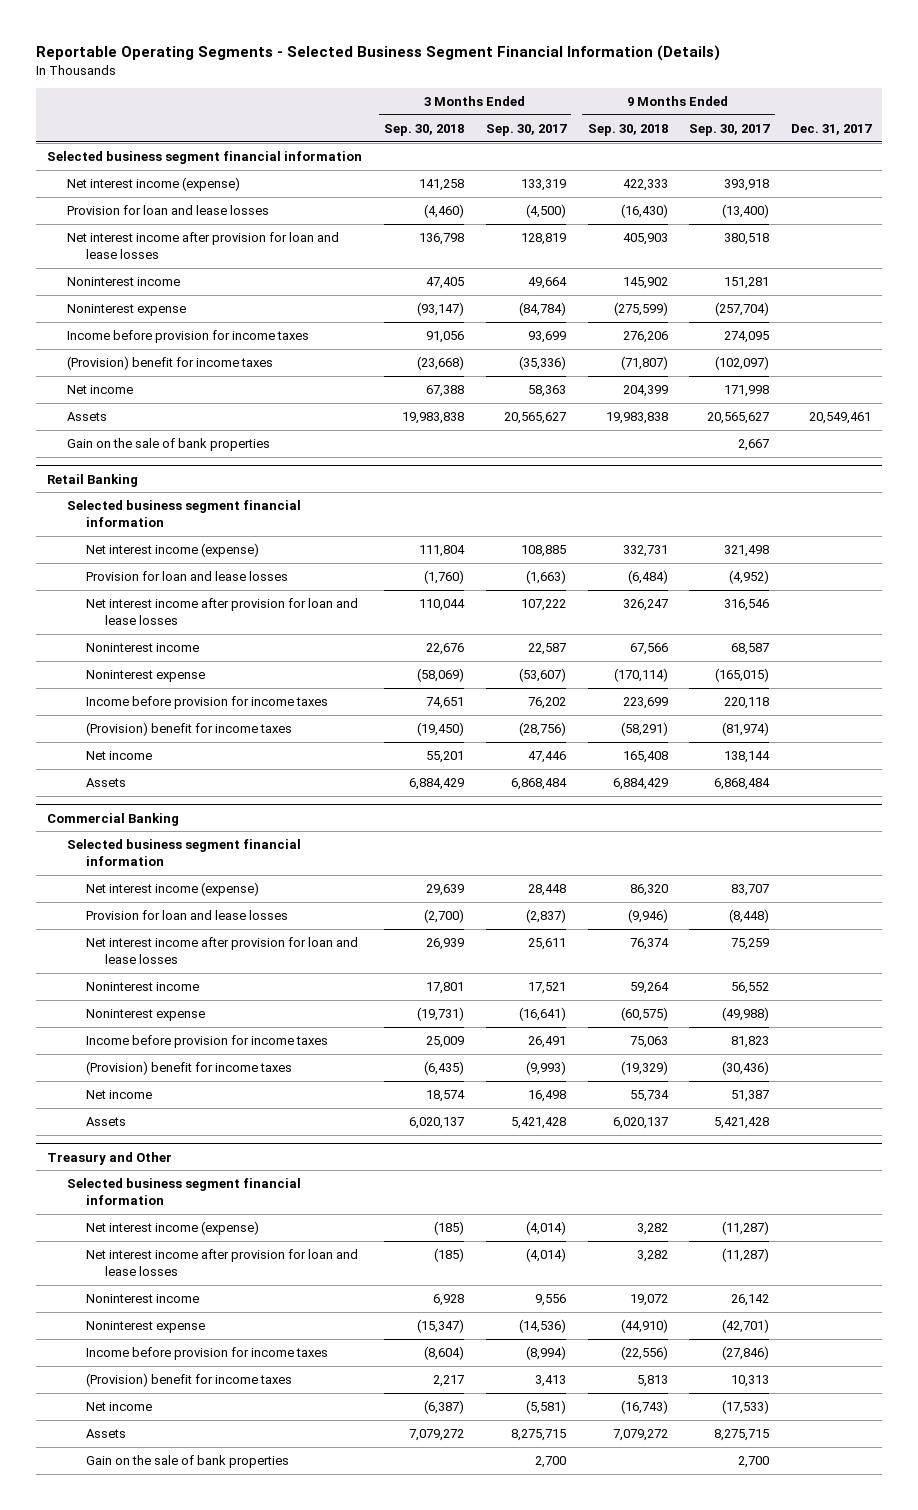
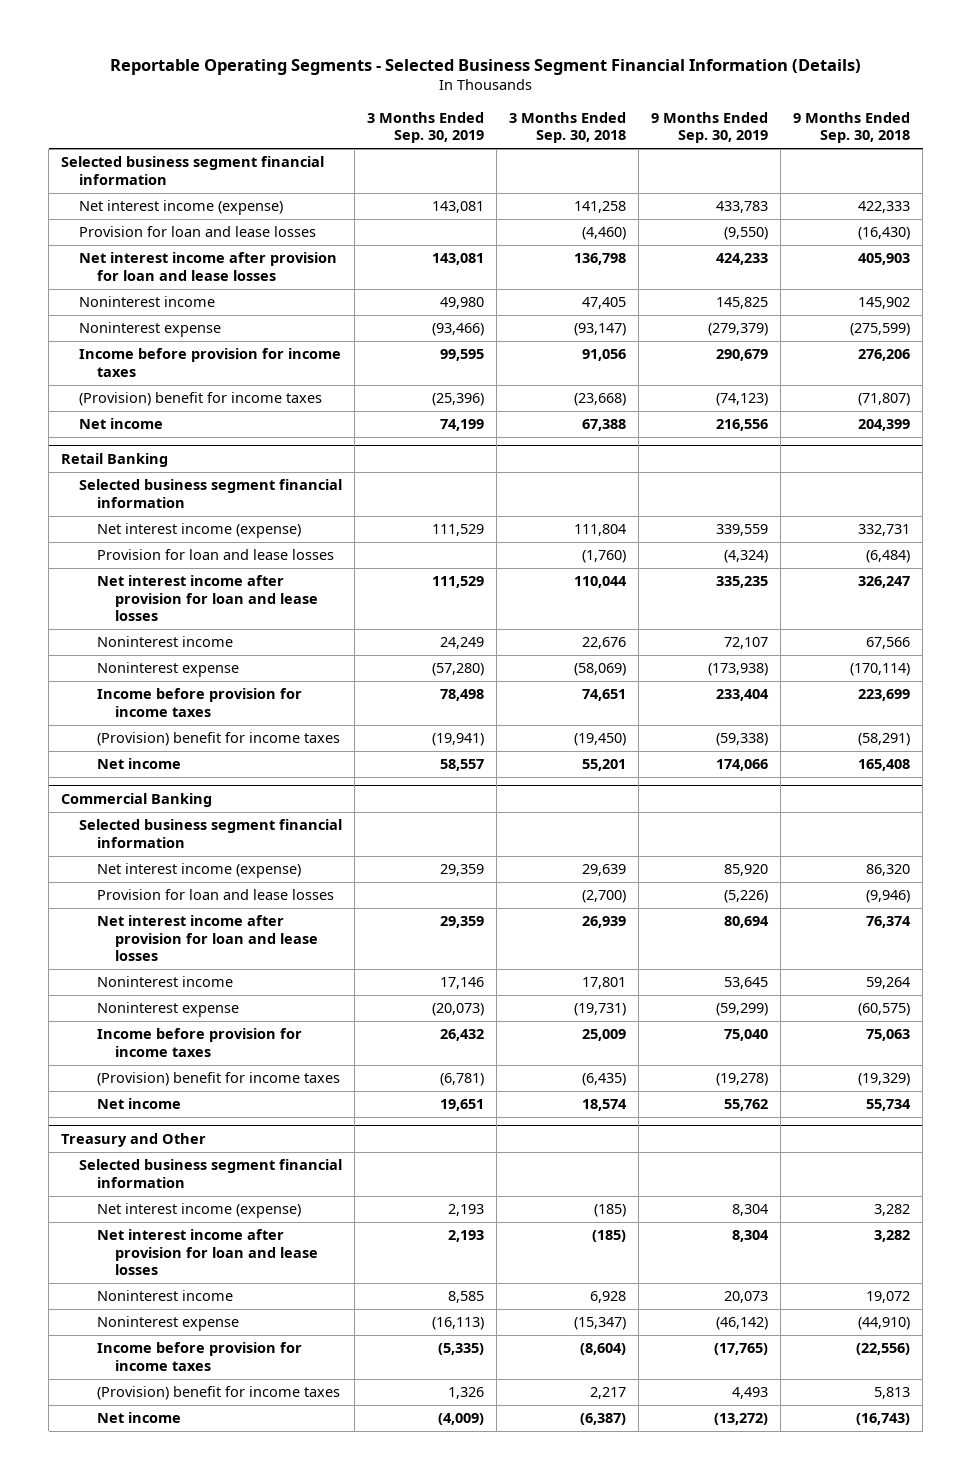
[485,123,567,136] Sep. 30, 2017 -> none
[689,123,771,136] Sep. 30, 2017 -> none
[790,123,872,135] Dec. 31, 2017 -> none
none -> [367,112,485,144] 3 Months Ended Sep. 30, 2019
none -> [651,112,769,144] 9 Months Ended Sep. 30, 2019
[66,412,107,422] Assets -> none
[66,438,270,452] Gain on the sale of bank properties -> none
[85,778,126,788] Assets -> none
[85,1117,126,1127] Assets -> none
[85,1429,126,1439] Assets -> none
[85,1455,289,1469] Gain on the sale of bank properties -> none

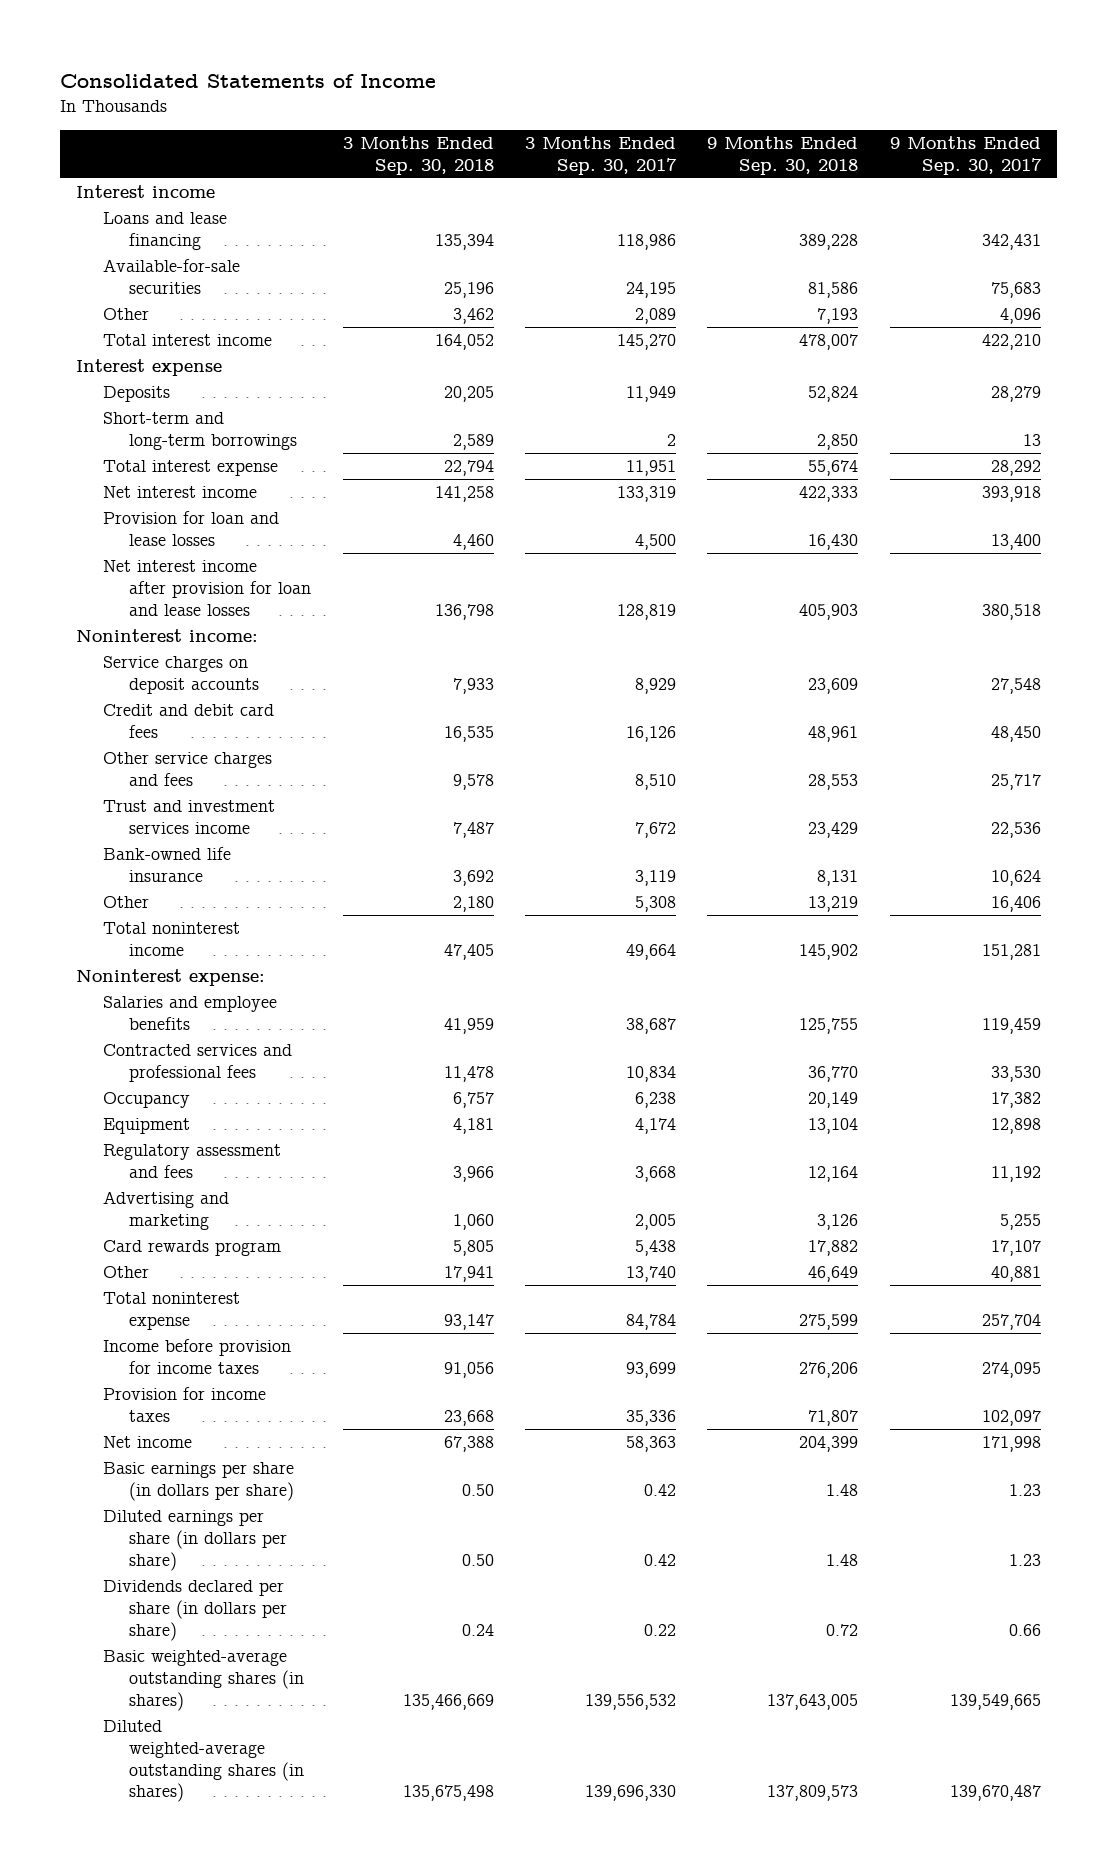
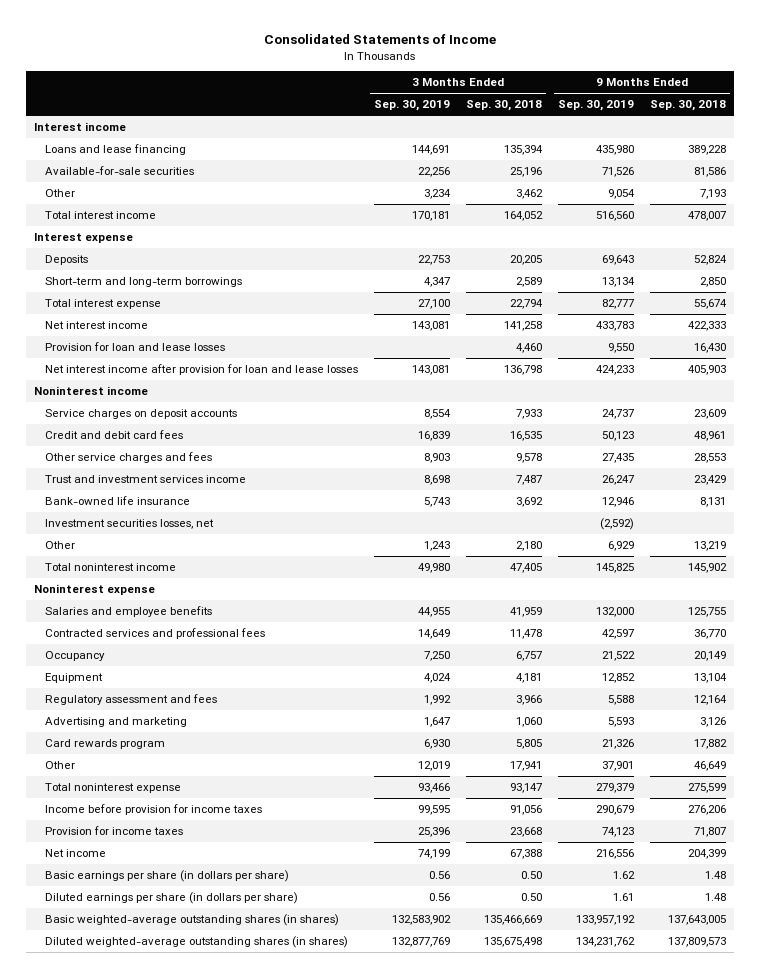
[525,136,678,175] 3 Months Ended Sep. 30, 2017 -> none
[889,136,1042,175] 9 Months Ended Sep. 30, 2017 -> none
none -> [373,100,450,112] Sep. 30, 2019
none -> [557,100,634,112] Sep. 30, 2019
[75,629,258,643] Noninterest income: -> [33,386,148,396] Noninterest income
none -> [44,519,214,530] Investment securities losses, net
[75,969,265,987] Noninterest expense: -> [33,584,155,596] Noninterest expense
[102,1580,288,1641] Dividends declared per share (in dollars per share) -> none

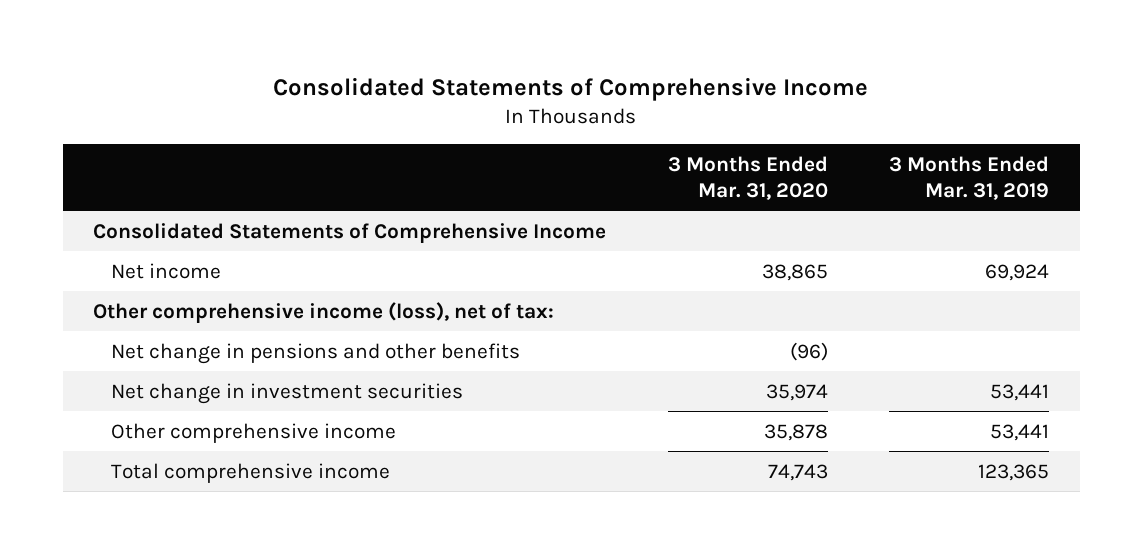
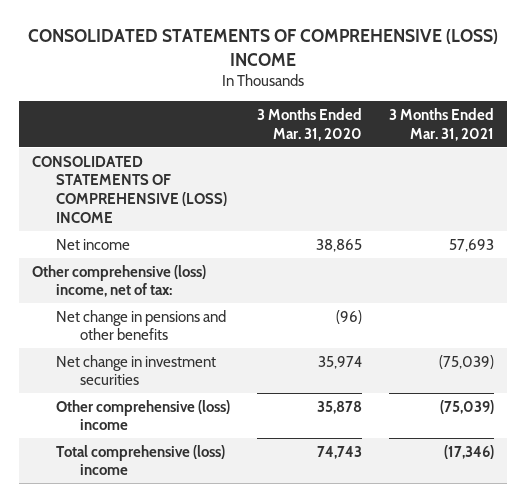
[273,76,869,101] Consolidated Statements of Comprehensive Income -> [28,29,499,66] CONSOLIDATED STATEMENTS OF COMPREHENSIVE (LOSS) INCOME
[889,155,1050,200] 3 Months Ended Mar. 31, 2019 -> none
none -> [389,108,495,141] 3 Months Ended Mar. 31, 2021
[93,222,607,243] Consolidated Statements of Comprehensive Income -> [32,155,228,223] CONSOLIDATED STATEMENTS OF COMPREHENSIVE (LOSS) INCOME
[93,301,555,323] Other comprehensive income (loss), net of tax: -> [32,264,207,298] Other comprehensive (loss) income, net of tax:
[111,422,397,443] Other comprehensive income -> [56,399,231,431] Other comprehensive (loss) income
[111,462,391,483] Total comprehensive income -> [56,444,226,476] Total comprehensive (loss) income

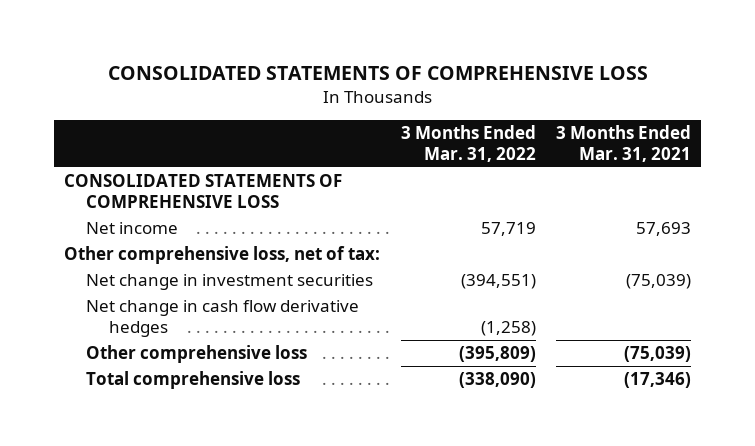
[28,29,499,66] CONSOLIDATED STATEMENTS OF COMPREHENSIVE (LOSS) INCOME -> [107,65,648,80] CONSOLIDATED STATEMENTS OF COMPREHENSIVE LOSS
[257,108,363,141] 3 Months Ended Mar. 31, 2020 -> none
none -> [400,124,536,162] 3 Months Ended Mar. 31, 2022
[32,155,228,223] CONSOLIDATED STATEMENTS OF COMPREHENSIVE (LOSS) INCOME -> [64,173,343,209] CONSOLIDATED STATEMENTS OF COMPREHENSIVE LOSS
[56,309,227,341] Net change in pensions and other benefits -> none
[32,264,207,298] Other comprehensive (loss) income, net of tax: -> [64,245,381,264] Other comprehensive loss, net of tax:
none -> [86,299,360,338] Net change in cash flow derivative hedges
[56,399,231,431] Other comprehensive (loss) income -> [86,344,308,363] Other comprehensive loss
[56,444,226,476] Total comprehensive (loss) income -> [86,370,301,389] Total comprehensive loss

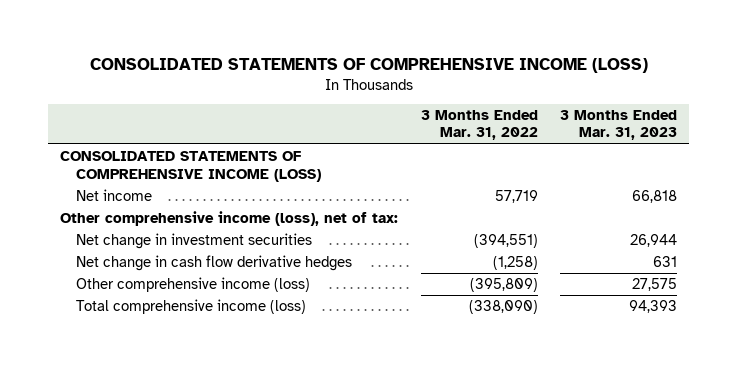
[107,65,648,80] CONSOLIDATED STATEMENTS OF COMPREHENSIVE LOSS -> [89,58,648,74] CONSOLIDATED STATEMENTS OF COMPREHENSIVE INCOME (LOSS)
[556,124,692,162] 3 Months Ended Mar. 31, 2021 -> none
none -> [560,109,678,141] 3 Months Ended Mar. 31, 2023
[64,173,343,209] CONSOLIDATED STATEMENTS OF COMPREHENSIVE LOSS -> [59,150,322,182] CONSOLIDATED STATEMENTS OF COMPREHENSIVE INCOME (LOSS)
[64,245,381,264] Other comprehensive loss, net of tax: -> [59,210,398,226] Other comprehensive income (loss), net of tax:
[86,344,308,363] Other comprehensive loss -> [76,276,311,292] Other comprehensive income (loss)
[86,370,301,389] Total comprehensive loss -> [76,298,307,314] Total comprehensive income (loss)

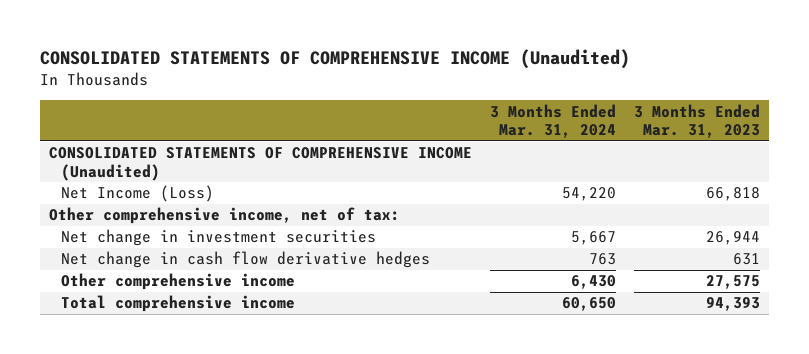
[89,58,648,74] CONSOLIDATED STATEMENTS OF COMPREHENSIVE INCOME (LOSS) -> [39,48,630,69] CONSOLIDATED STATEMENTS OF COMPREHENSIVE INCOME (Unaudited)
[420,109,538,141] 3 Months Ended Mar. 31, 2022 -> none
none -> [489,103,616,139] 3 Months Ended Mar. 31, 2024
[59,150,322,182] CONSOLIDATED STATEMENTS OF COMPREHENSIVE INCOME (LOSS) -> [48,147,472,181] CONSOLIDATED STATEMENTS OF COMPREHENSIVE INCOME (Unaudited)
[76,188,153,201] Net income -> [61,185,215,203] Net Income (Loss)
[59,210,398,226] Other comprehensive income (loss), net of tax: -> [48,207,400,225] Other comprehensive income, net of tax:
[76,276,311,292] Other comprehensive income (loss) -> [61,273,296,291] Other comprehensive income
[76,298,307,314] Total comprehensive income (loss) -> [61,295,296,313] Total comprehensive income

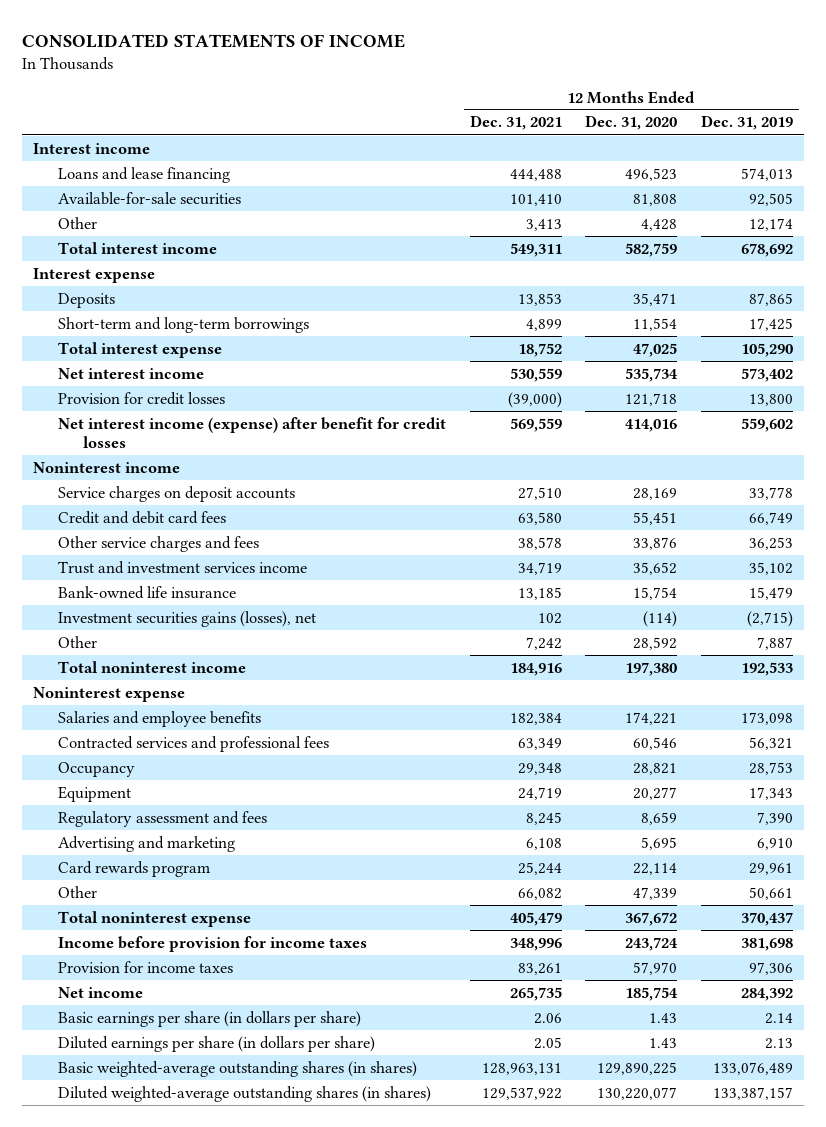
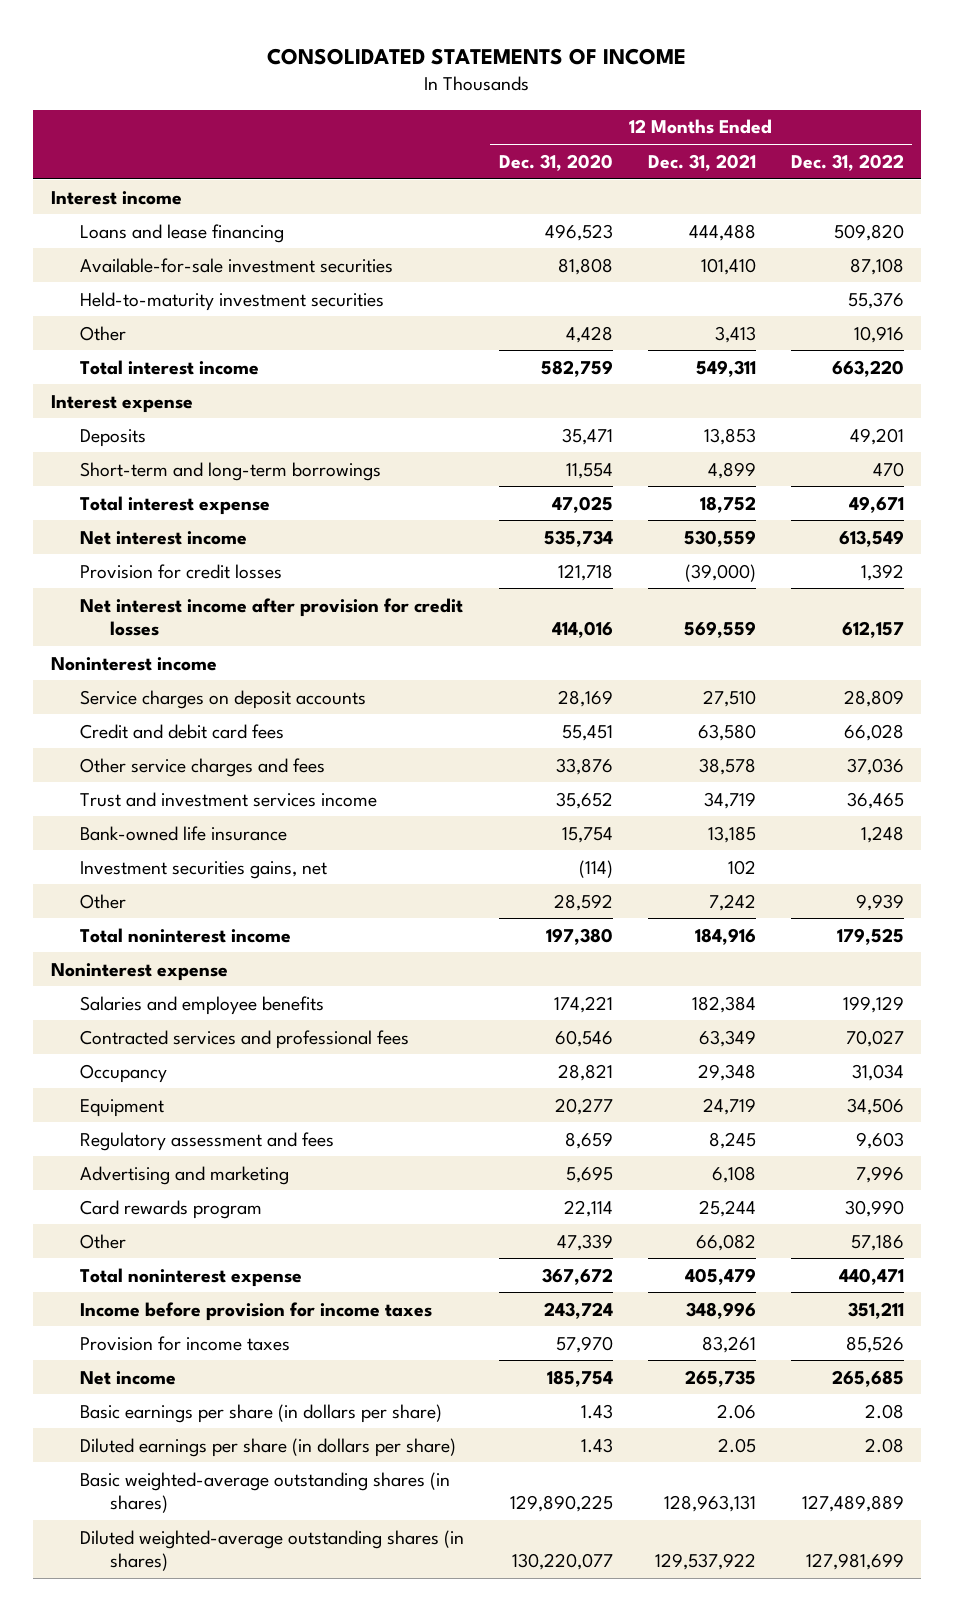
[700,115,793,131] Dec. 31, 2019 -> none
none -> [790,153,904,171] Dec. 31, 2022
[57,191,241,205] Available-for-sale securities -> [80,257,394,273] Available-for-sale investment securities
none -> [80,291,385,311] Held-to-maturity investment securities
[57,416,446,449] Net interest income (expense) after benefit for credit losses -> [80,597,464,637] Net interest income after provision for credit losses
[57,610,316,627] Investment securities gains (losses), net -> [80,860,328,879] Investment securities gains, net

